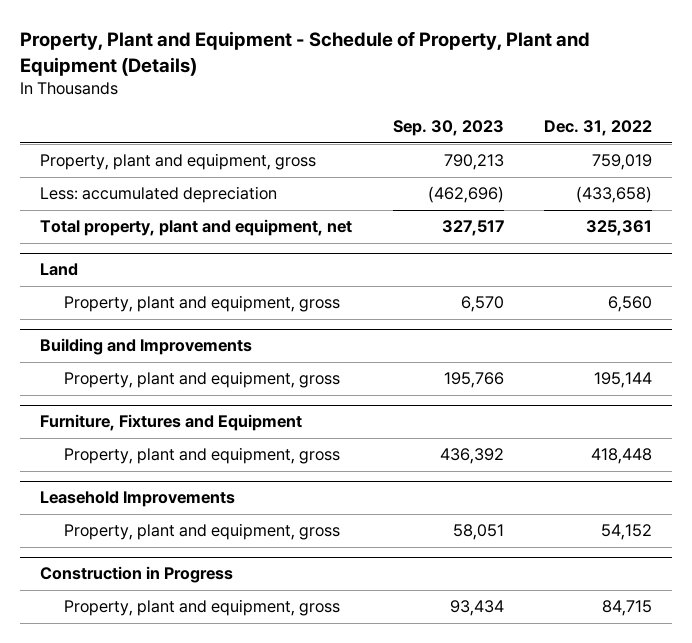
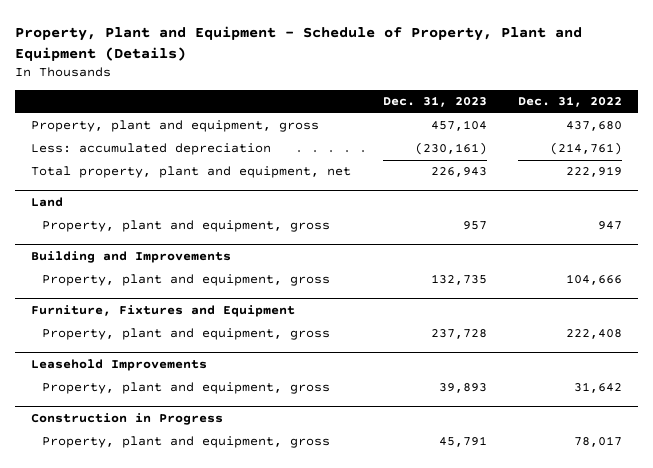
[392,120,504,137] Sep. 30, 2023 -> none
none -> [382,96,487,108] Dec. 31, 2023
[591,154,652,171] 759,019 -> [566,121,623,132] 437,680
[575,186,652,204] (433,658) -> [550,142,623,156] (214,761)
[585,220,652,237] 325,361 -> [566,166,623,178] 222,919
[607,296,652,313] 6,560 -> [598,221,623,231] 947
[593,372,652,389] 195,144 -> [566,274,623,286] 104,666
[590,448,652,465] 418,448 -> [566,329,623,340] 222,408
[600,524,652,541] 54,152 -> [574,382,623,394] 31,642
[601,600,652,617] 84,715 -> [574,436,623,448] 78,017

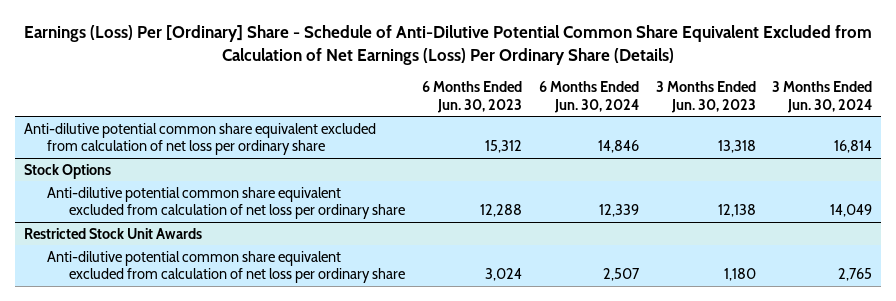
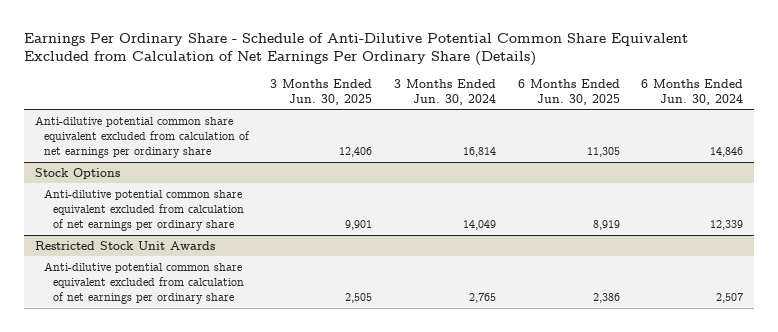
[24,25,873,65] Earnings (Loss) Per [Ordinary] Share - Schedule of Anti-Dilutive Potential Common Share Equivalent Excluded from Calculation of Net Earnings (Loss) Per Ordinary Share (Details) -> [24,32,689,67] Earnings Per Ordinary Share - Schedule of Anti-Dilutive Potential Common Share Equivalent Excluded from Calculation of Net Earnings Per Ordinary Share (Details)
[422,81,523,113] 6 Months Ended Jun. 30, 2023 -> none
[655,81,756,113] 3 Months Ended Jun. 30, 2023 -> none
none -> [270,78,373,106] 3 Months Ended Jun. 30, 2025
none -> [517,78,620,106] 6 Months Ended Jun. 30, 2025
[23,122,376,156] Anti-dilutive potential common share equivalent excluded from calculation of net loss per ordinary share -> [34,115,250,159] Anti-dilutive potential common share equivalent excluded from calculation of net earnings per ordinary share
[46,186,406,220] Anti-dilutive potential common share equivalent excluded from calculation of net loss per ordinary share -> [43,188,244,232] Anti-dilutive potential common share equivalent excluded from calculation of net earnings per ordinary share
[46,250,406,284] Anti-dilutive potential common share equivalent excluded from calculation of net loss per ordinary share -> [43,261,244,305] Anti-dilutive potential common share equivalent excluded from calculation of net earnings per ordinary share

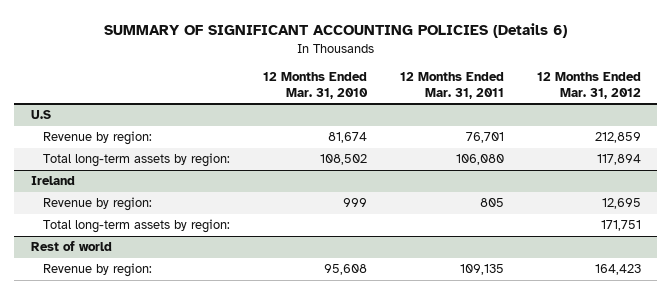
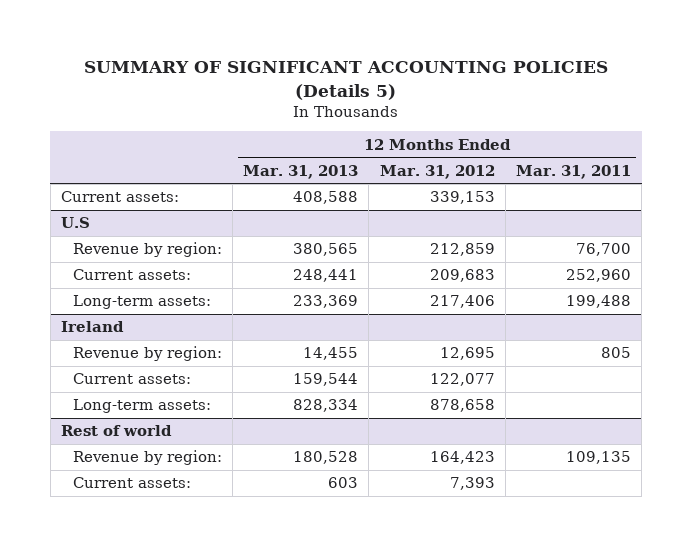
[103,22,567,38] SUMMARY OF SIGNIFICANT ACCOUNTING POLICIES (Details 6) -> [84,61,609,100] SUMMARY OF SIGNIFICANT ACCOUNTING POLICIES (Details 5)
[263,72,369,99] 12 Months Ended Mar. 31, 2010 -> none
none -> [243,164,359,179] Mar. 31, 2013
none -> [61,191,180,203] Current assets:
[465,132,504,144] 76,701 -> [575,243,631,257] 76,700
none -> [72,269,191,281] Current assets:
[43,153,231,168] Total long-term assets by region: -> [72,295,211,310] Long-term assets:
[455,154,504,166] 106,080 -> [565,295,631,309] 199,488
[596,154,641,166] 117,894 -> [429,295,495,309] 217,406
none -> [72,373,191,385] Current assets:
[43,219,231,234] Total long-term assets by region: -> [72,399,211,414] Long-term assets:
[600,220,641,232] 171,751 -> [429,399,495,413] 878,658
none -> [72,477,191,489] Current assets:

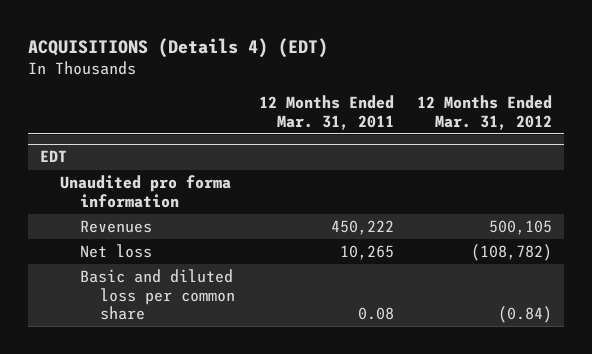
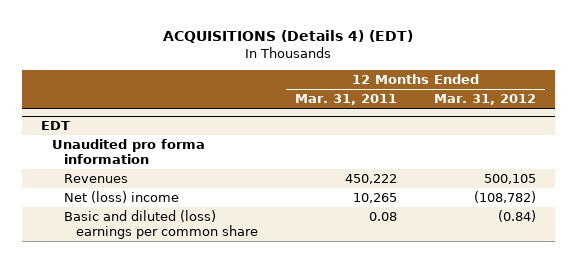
[80,244,153,259] Net loss -> [64,191,180,204] Net (loss) income
[80,269,236,321] Basic and diluted loss per common share -> [64,210,259,239] Basic and diluted (loss) earnings per common share

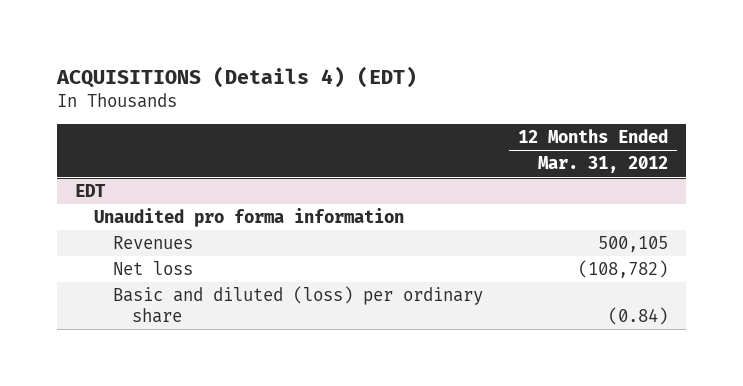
[295,94,398,106] Mar. 31, 2011 -> none
[64,191,180,204] Net (loss) income -> [113,261,194,276] Net loss
[64,210,259,239] Basic and diluted (loss) earnings per common share -> [113,286,484,323] Basic and diluted (loss) per ordinary share

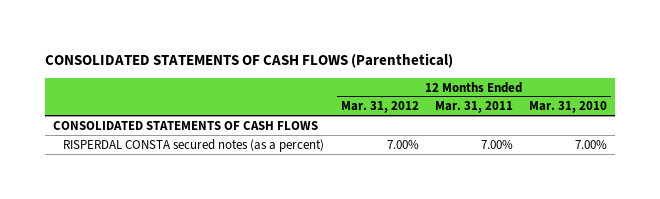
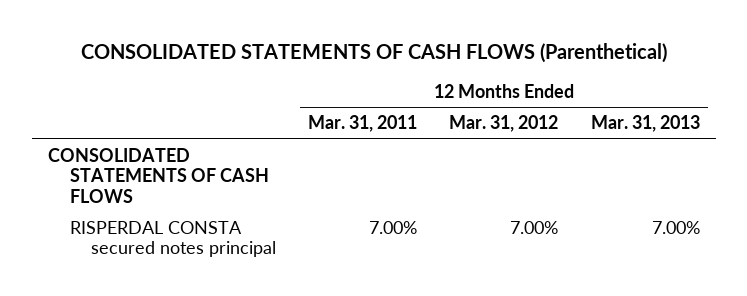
[529,101,608,114] Mar. 31, 2010 -> none
none -> [590,115,700,133] Mar. 31, 2013
[63,138,325,152] RISPERDAL CONSTA secured notes (as a percent) -> [69,220,277,258] RISPERDAL CONSTA secured notes principal

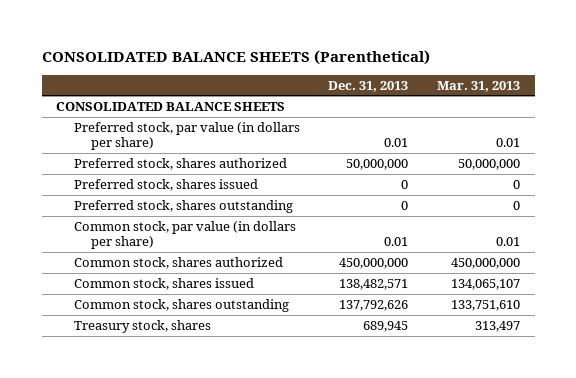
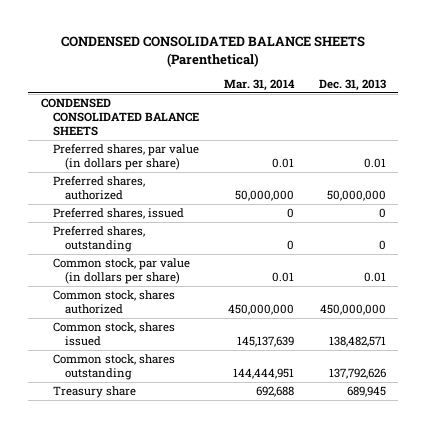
[41,49,430,65] CONSOLIDATED BALANCE SHEETS (Parenthetical) -> [61,36,366,67] CONDENSED CONSOLIDATED BALANCE SHEETS (Parenthetical)
[437,80,521,92] Mar. 31, 2013 -> none
none -> [223,79,295,92] Mar. 31, 2014
[55,102,285,112] CONSOLIDATED BALANCE SHEETS -> [40,97,199,137] CONDENSED CONSOLIDATED BALANCE SHEETS
[73,122,300,151] Preferred stock, par value (in dollars per share) -> [52,143,199,171] Preferred shares, par value (in dollars per share)
[73,158,287,171] Preferred stock, shares authorized -> [52,175,145,201] Preferred shares, authorized
[73,179,258,192] Preferred stock, shares issued -> [52,207,184,219] Preferred shares, issued
[73,200,293,214] Preferred stock, shares outstanding -> [52,225,145,253] Preferred shares, outstanding
[73,320,211,334] Treasury stock, shares -> [52,385,136,398] Treasury share

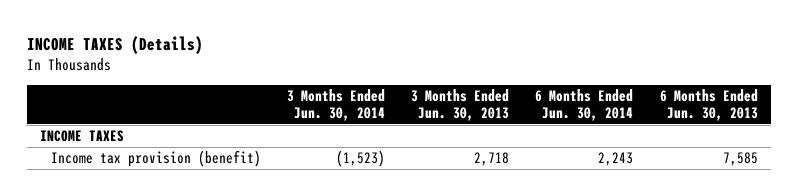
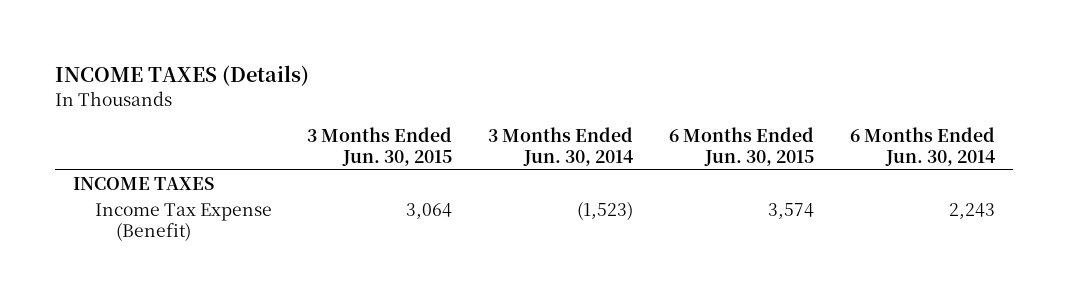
[411,88,510,122] 3 Months Ended Jun. 30, 2013 -> none
[659,88,758,122] 6 Months Ended Jun. 30, 2013 -> none
none -> [307,127,453,167] 3 Months Ended Jun. 30, 2015
none -> [669,127,815,167] 6 Months Ended Jun. 30, 2015
[51,149,262,167] Income tax provision (benefit) -> [94,203,272,242] Income Tax Expense (Benefit)

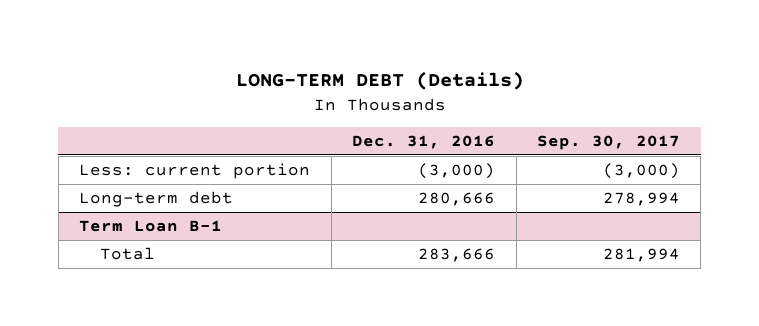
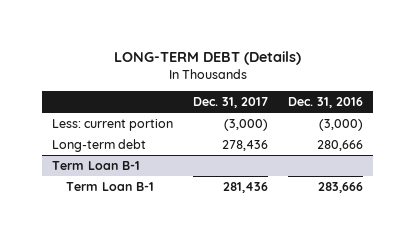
[536,135,680,151] Sep. 30, 2017 -> none
none -> [193,97,269,109] Dec. 31, 2017
[100,247,156,261] Total -> [66,182,155,192] Term Loan B-1

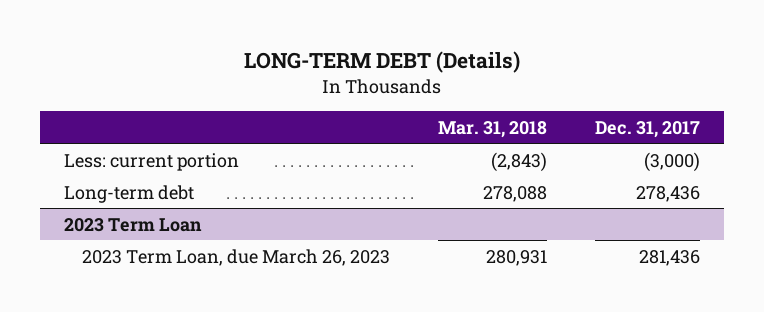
[287,97,363,109] Dec. 31, 2016 -> none
none -> [438,120,548,138] Mar. 31, 2018
[52,161,141,171] Term Loan B-1 -> none
none -> [64,217,203,232] 2023 Term Loan
[66,182,155,192] Term Loan B-1 -> [82,248,391,266] 2023 Term Loan, due March 26, 2023

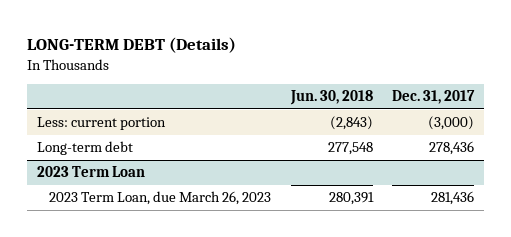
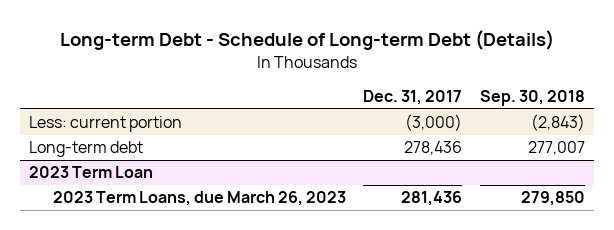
[27,36,237,53] LONG-TERM DEBT (Details) -> [60,29,555,50] Long-term Debt - Schedule of Long-term Debt (Details)
[289,90,373,106] Jun. 30, 2018 -> none
none -> [479,90,585,107] Sep. 30, 2018
[49,191,272,206] 2023 Term Loan, due March 26, 2023 -> [52,191,346,207] 2023 Term Loans, due March 26, 2023

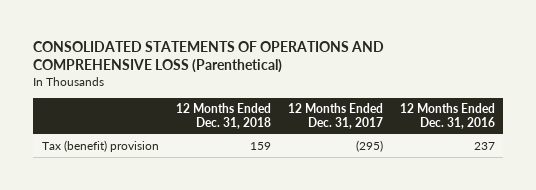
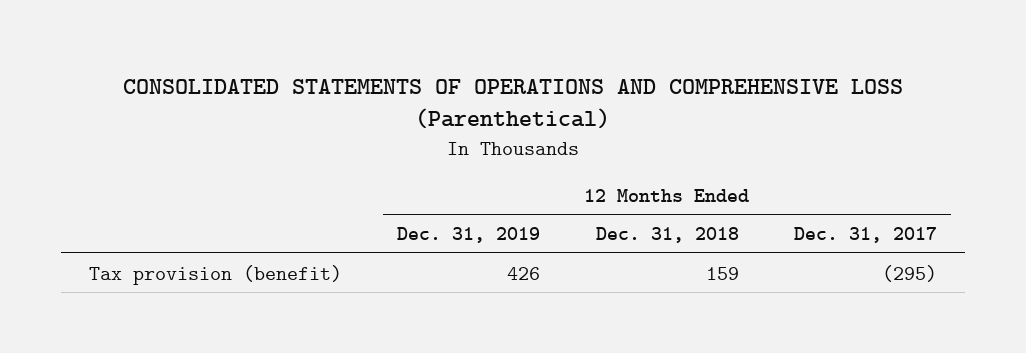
[399,103,495,130] 12 Months Ended Dec. 31, 2016 -> none
none -> [397,226,541,243] Dec. 31, 2019
[41,140,159,153] Tax (benefit) provision -> [88,264,342,285] Tax provision (benefit)

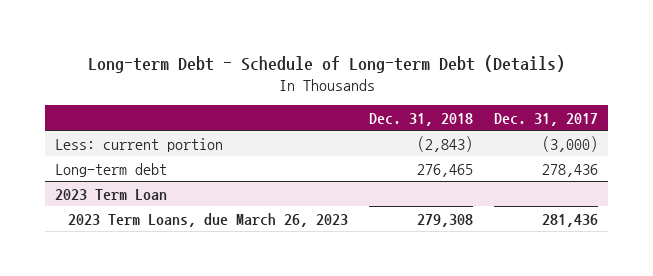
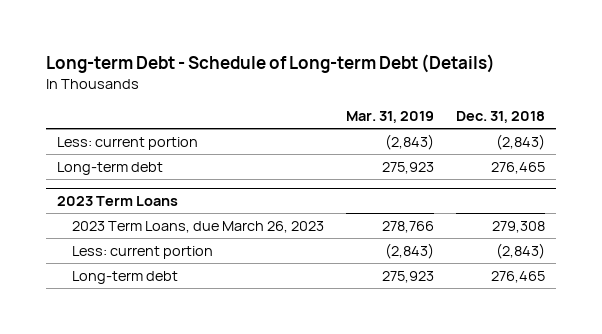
[493,112,598,126] Dec. 31, 2017 -> none
none -> [345,111,434,124] Mar. 31, 2019
[55,188,168,200] 2023 Term Loan -> [56,196,178,207] 2023 Term Loans
none -> [71,245,213,259] Less: current portion
none -> [71,270,178,284] Long-term debt

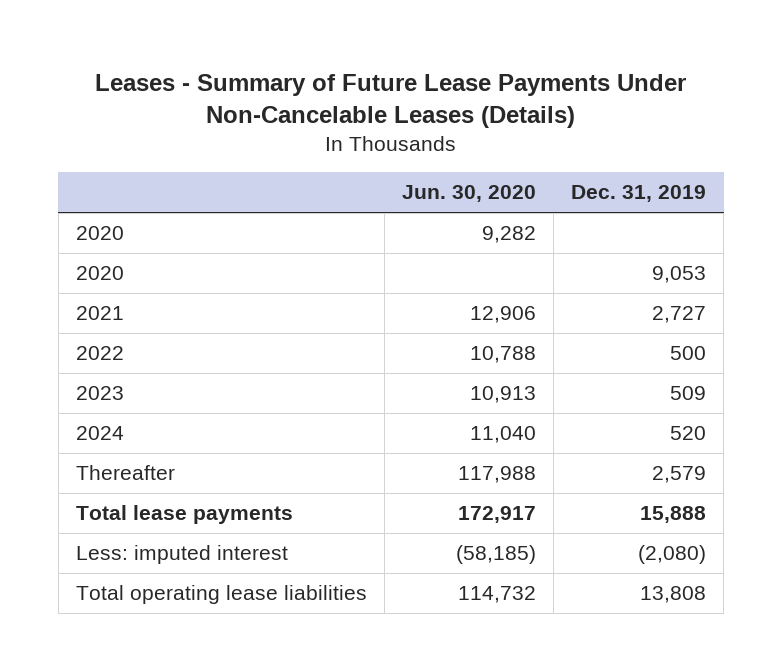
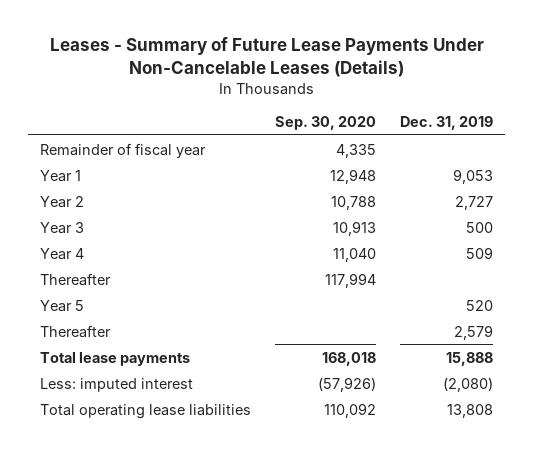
[401,185,536,203] Jun. 30, 2020 -> none
none -> [275,115,377,130] Sep. 30, 2020
[75,226,124,241] 2020 -> [40,142,207,158] Remainder of fiscal year
[75,266,124,281] 2020 -> [40,169,82,182] Year 1
[75,306,124,321] 2021 -> [40,195,85,208] Year 2
[75,346,124,361] 2022 -> [40,221,85,234] Year 3
[75,386,124,401] 2023 -> [40,247,85,260] Year 4
none -> [40,272,112,286] Thereafter
[75,426,124,441] 2024 -> [40,299,85,312] Year 5

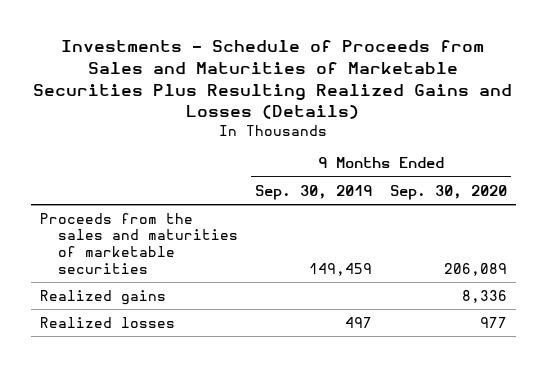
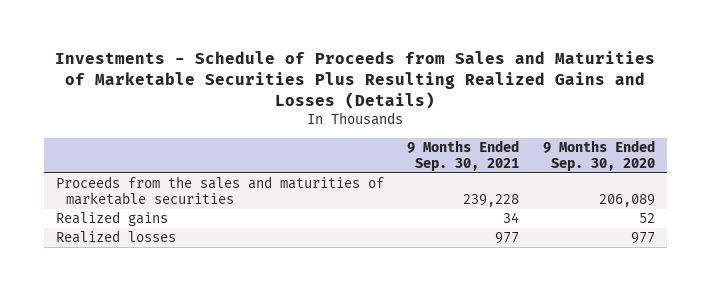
[255,184,373,200] Sep. 30, 2019 -> none
none -> [407,139,520,171] 9 Months Ended Sep. 30, 2021
[461,289,507,303] 8,336 -> [639,213,656,224] 52

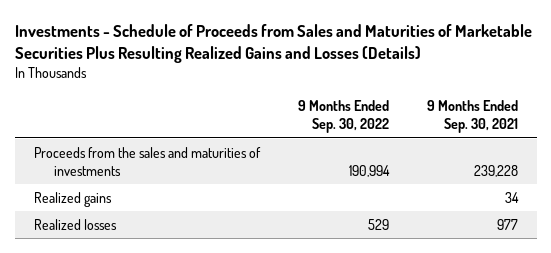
[543,139,656,171] 9 Months Ended Sep. 30, 2020 -> none
none -> [297,100,389,134] 9 Months Ended Sep. 30, 2022
[55,176,384,206] Proceeds from the sales and maturities of marketable securities -> [33,146,261,176] Proceeds from the sales and maturities of investments

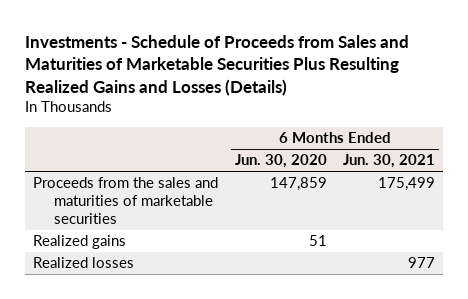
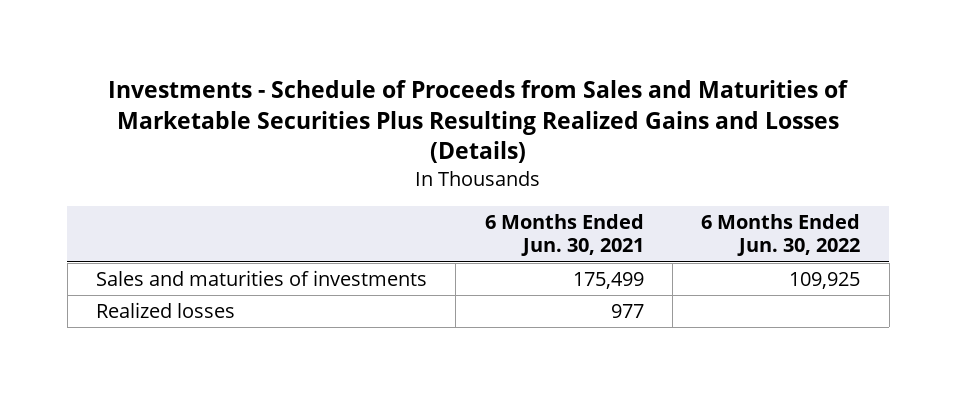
[234,154,327,169] Jun. 30, 2020 -> none
none -> [701,213,861,257] 6 Months Ended Jun. 30, 2022
[33,235,127,250] Realized gains -> none
[33,177,219,225] Proceeds from the sales and maturities of marketable securities -> [96,270,428,287] Sales and maturities of investments

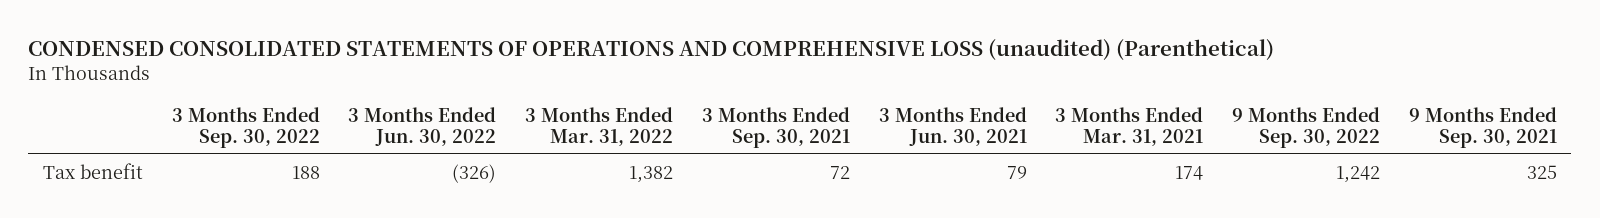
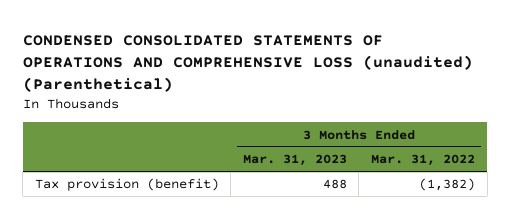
[171,106,320,148] 3 Months Ended Sep. 30, 2022 -> none
[348,106,497,146] 3 Months Ended Jun. 30, 2022 -> none
[701,106,850,148] 3 Months Ended Sep. 30, 2021 -> none
[878,106,1027,146] 3 Months Ended Jun. 30, 2021 -> none
[1055,106,1204,146] 3 Months Ended Mar. 31, 2021 -> none
[1232,106,1381,148] 9 Months Ended Sep. 30, 2022 -> none
[1409,106,1558,148] 9 Months Ended Sep. 30, 2021 -> none
none -> [242,154,347,167] Mar. 31, 2023
[42,163,143,180] Tax benefit -> [34,178,219,192] Tax provision (benefit)
[629,166,674,184] 1,382 -> [419,178,476,192] (1,382)

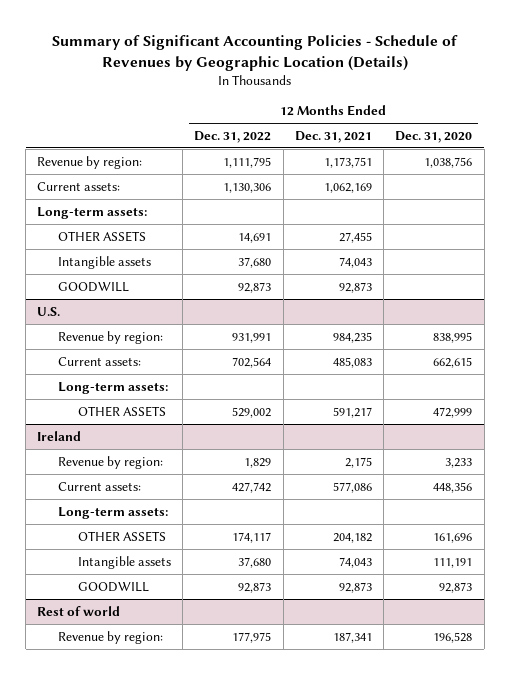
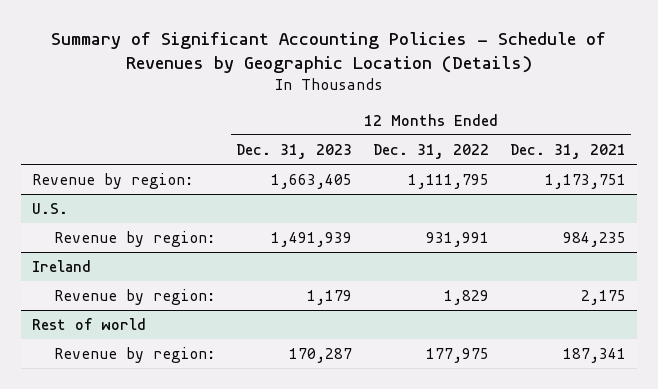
[395,130,473,143] Dec. 31, 2020 -> none
none -> [235,143,352,159] Dec. 31, 2023
[37,181,121,191] Current assets: -> none
[37,206,148,219] Long-term assets: -> none
[57,230,146,242] OTHER ASSETS -> none
[57,255,151,269] Intangible assets -> none
[57,281,129,292] GOODWILL -> none
[57,356,141,366] Current assets: -> none
[57,381,168,394] Long-term assets: -> none
[77,405,166,417] OTHER ASSETS -> none
[57,481,141,491] Current assets: -> none
[57,506,168,519] Long-term assets: -> none
[77,530,166,542] OTHER ASSETS -> none
[77,555,171,569] Intangible assets -> none
[77,581,149,592] GOODWILL -> none

